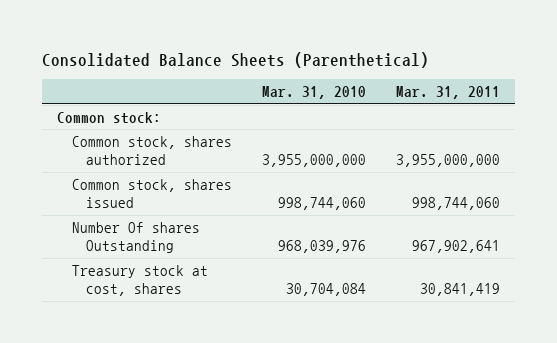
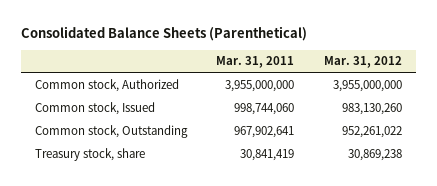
[261,86,366,100] Mar. 31, 2010 -> none
none -> [323,56,402,69] Mar. 31, 2012
[57,111,162,124] Common stock: -> none
[71,135,232,166] Common stock, shares authorized -> [35,78,180,92] Common stock, Authorized
[71,178,232,209] Common stock, shares issued -> [35,101,156,115] Common stock, Issued
[71,221,200,254] Number Of shares Outstanding -> [35,124,189,138] Common stock, Outstanding
[71,264,208,297] Treasury stock at cost, shares -> [35,147,146,161] Treasury stock, share

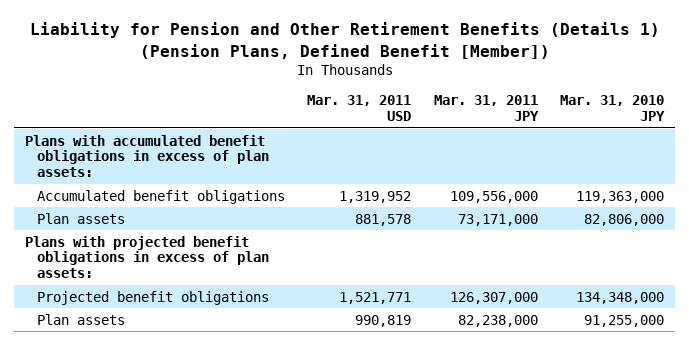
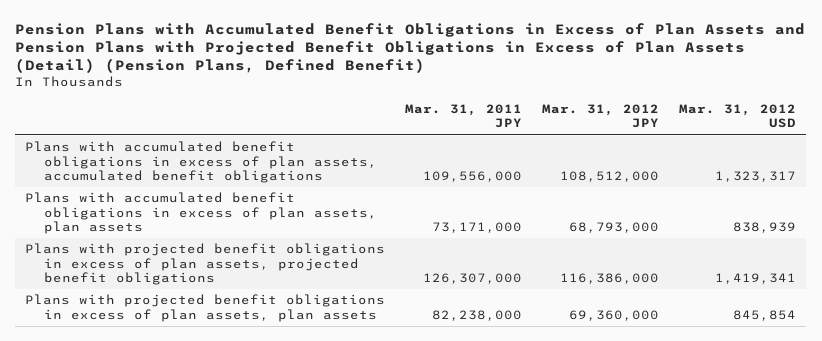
[29,22,660,59] Liability for Pension and Other Retirement Benefits (Details 1) (Pension Plans, Defined Benefit [Member]) -> [15,22,806,74] Pension Plans with Accumulated Benefit Obligations in Excess of Plan Assets and Pension Plans with Projected Benefit Obligations in Excess of Plan Assets (Detail) (Pension Plans, Defined Benefit)
[307,95,412,122] Mar. 31, 2011 USD -> none
[560,95,666,122] Mar. 31, 2010 JPY -> none
none -> [542,104,660,129] Mar. 31, 2012 JPY
none -> [679,104,797,129] Mar. 31, 2012 USD
[25,134,269,178] Plans with accumulated benefit obligations in excess of plan assets: -> none
[25,235,269,279] Plans with projected benefit obligations in excess of plan assets: -> none
[36,189,285,204] Accumulated benefit obligations -> [25,141,378,183] Plans with accumulated benefit obligations in excess of plan assets, accumulated benefit obligations
[36,212,125,224] Plan assets -> [25,192,378,234] Plans with accumulated benefit obligations in excess of plan assets, plan assets
[36,290,269,305] Projected benefit obligations -> [25,243,386,285] Plans with projected benefit obligations in excess of plan assets, projected benefit obligations
[36,313,125,325] Plan assets -> [25,294,386,322] Plans with projected benefit obligations in excess of plan assets, plan assets

